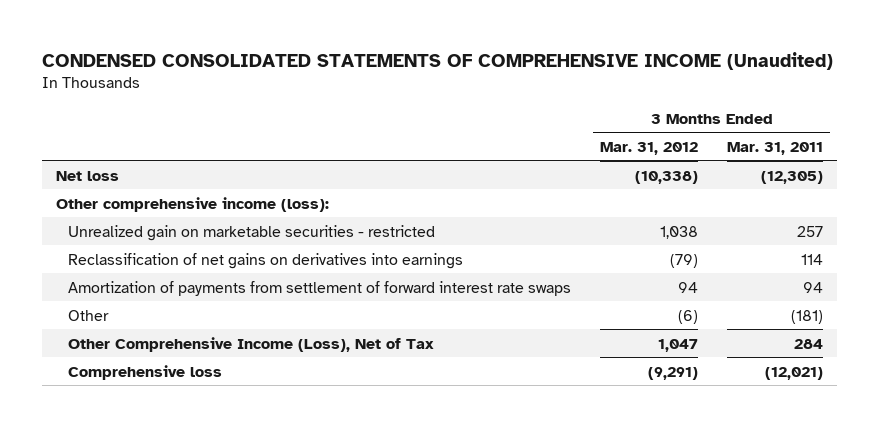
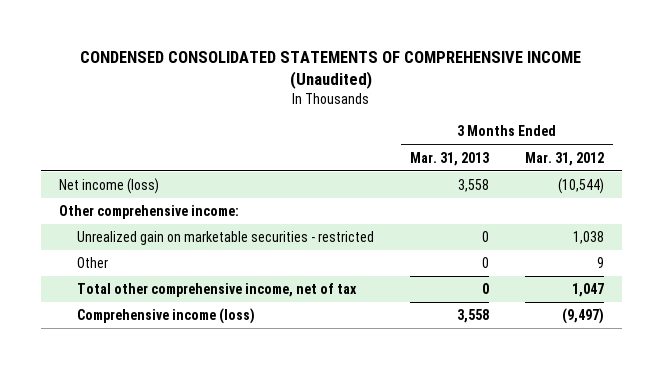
[727,141,824,155] Mar. 31, 2011 -> none
none -> [410,151,490,166] Mar. 31, 2013
[56,170,120,181] Net loss -> [58,178,159,195] Net income (loss)
[635,170,699,184] (10,338) -> [557,178,604,195] (10,544)
[56,196,330,212] Other comprehensive income (loss): -> [58,205,239,220] Other comprehensive income:
[68,252,464,269] Reclassification of net gains on derivatives into earnings -> none
[68,280,572,296] Amortization of payments from settlement of forward interest rate swaps -> none
[678,309,699,324] (6) -> [596,257,604,269] 9
[68,336,435,352] Other Comprehensive Income (Loss), Net of Tax -> [77,283,358,298] Total other comprehensive income, net of tax
[68,364,223,380] Comprehensive loss -> [77,308,256,325] Comprehensive income (loss)
[648,366,699,380] (9,291) -> [561,308,604,325] (9,497)

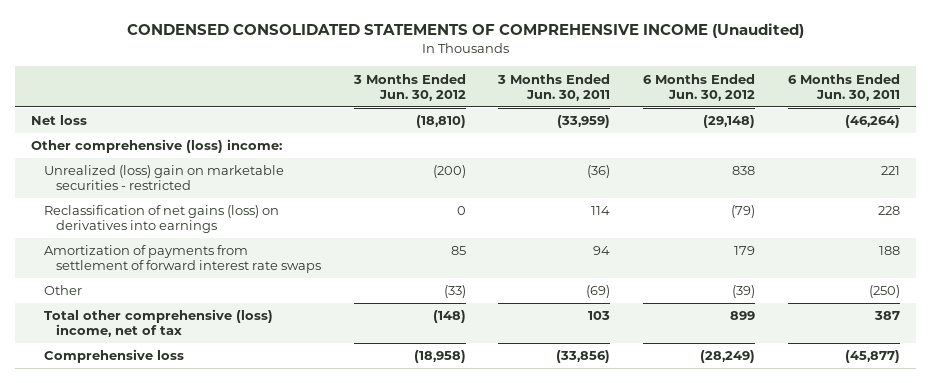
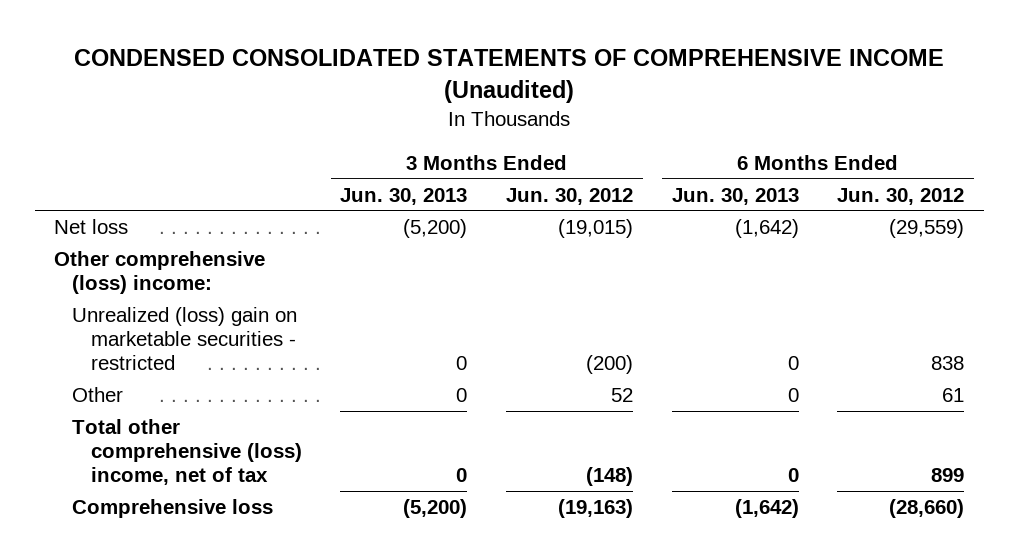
[497,73,611,101] 3 Months Ended Jun. 30, 2011 -> none
[787,73,900,101] 6 Months Ended Jun. 30, 2011 -> none
none -> [340,187,468,205] Jun. 30, 2013
none -> [671,187,799,205] Jun. 30, 2013
[415,115,466,129] (18,810) -> [558,218,634,238] (19,015)
[703,115,756,129] (29,148) -> [889,218,965,238] (29,559)
[43,205,279,234] Reclassification of net gains (loss) on derivatives into earnings -> none
[43,245,321,274] Amortization of payments from settlement of forward interest rate swaps -> none
[443,285,466,299] (33) -> [611,387,634,402] 52
[732,285,756,299] (39) -> [942,387,965,402] 61
[413,350,466,364] (18,958) -> [558,498,634,518] (19,163)
[700,350,756,364] (28,249) -> [889,498,965,518] (28,660)

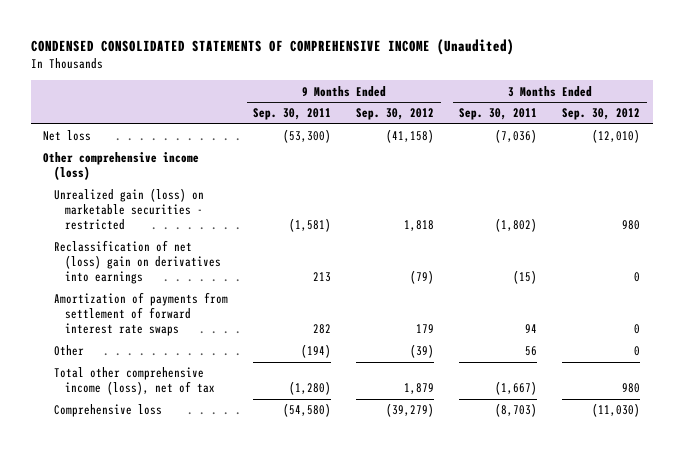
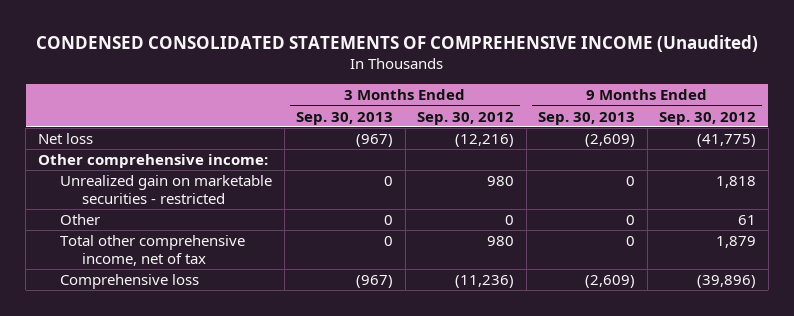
[253,108,332,121] Sep. 30, 2011 -> none
[459,108,538,121] Sep. 30, 2011 -> none
none -> [296,111,394,125] Sep. 30, 2013
none -> [538,111,636,125] Sep. 30, 2013
[54,240,222,285] Reclassification of net (loss) gain on derivatives into earnings -> none
[54,292,229,337] Amortization of payments from settlement of forward interest rate swaps -> none
[386,129,435,144] (41,158) -> [697,134,757,148] (41,775)
[592,129,641,144] (12,010) -> [455,134,515,148] (12,216)
[43,152,200,181] Other comprehensive income (loss) -> [37,154,268,169] Other comprehensive income:
[54,188,205,231] Unrealized gain (loss) on marketable securities - restricted -> [60,175,273,204] Unrealized gain on marketable securities - restricted
[410,344,435,359] (39) -> [738,215,757,226] 61
[54,367,216,396] Total other comprehensive income (loss), net of tax -> [60,235,246,266] Total other comprehensive income, net of tax
[386,403,435,418] (39,279) -> [697,275,757,289] (39,896)
[592,403,641,418] (11,030) -> [455,275,515,289] (11,236)

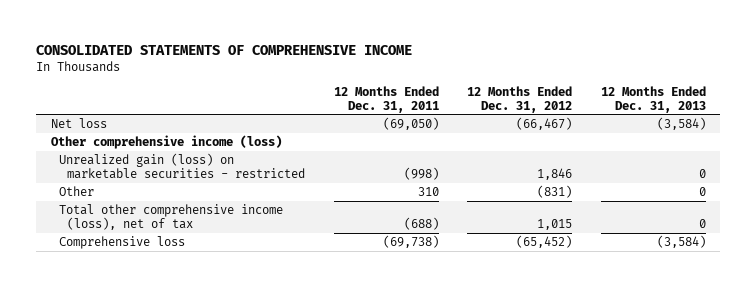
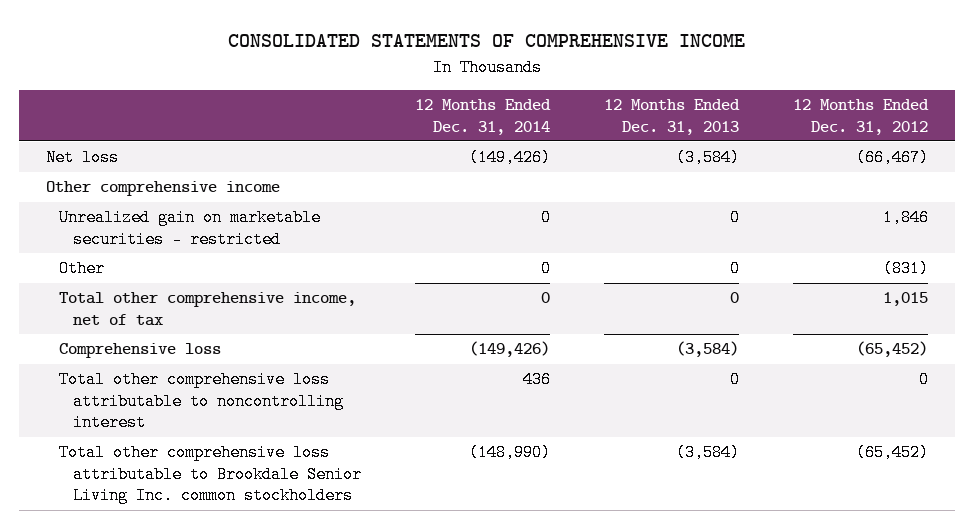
[333,85,439,113] 12 Months Ended Dec. 31, 2011 -> none
none -> [414,99,551,135] 12 Months Ended Dec. 31, 2014
[50,134,282,149] Other comprehensive income (loss) -> [45,181,280,197] Other comprehensive income
[58,152,306,180] Unrealized gain (loss) on marketable securities - restricted -> [59,209,322,248] Unrealized gain on marketable securities - restricted
[58,203,283,231] Total other comprehensive income (loss), net of tax -> [59,292,357,326] Total other comprehensive income, net of tax
none -> [59,371,344,432] Total other comprehensive loss attributable to noncontrolling interest
none -> [59,444,362,505] Total other comprehensive loss attributable to Brookdale Senior Living Inc. common stockholders

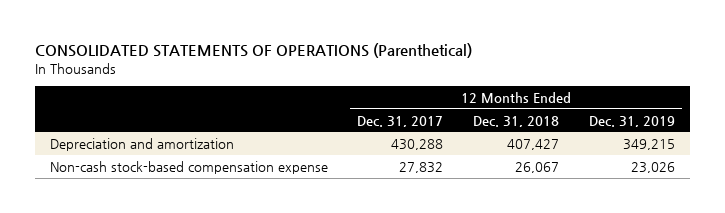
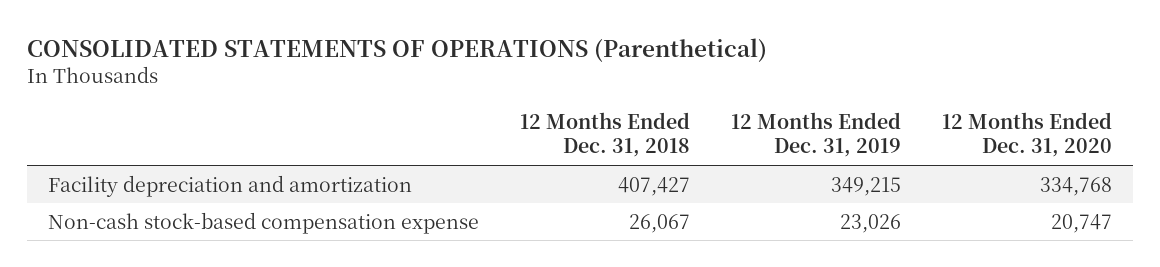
[357,115,444,127] Dec. 31, 2017 -> none
none -> [942,111,1113,158] 12 Months Ended Dec. 31, 2020
[49,137,234,151] Depreciation and amortization -> [47,174,412,197] Facility depreciation and amortization

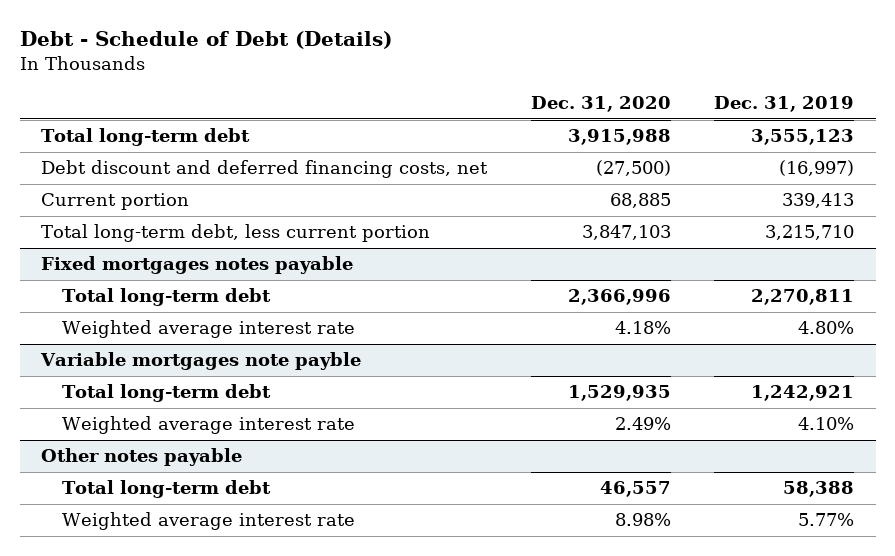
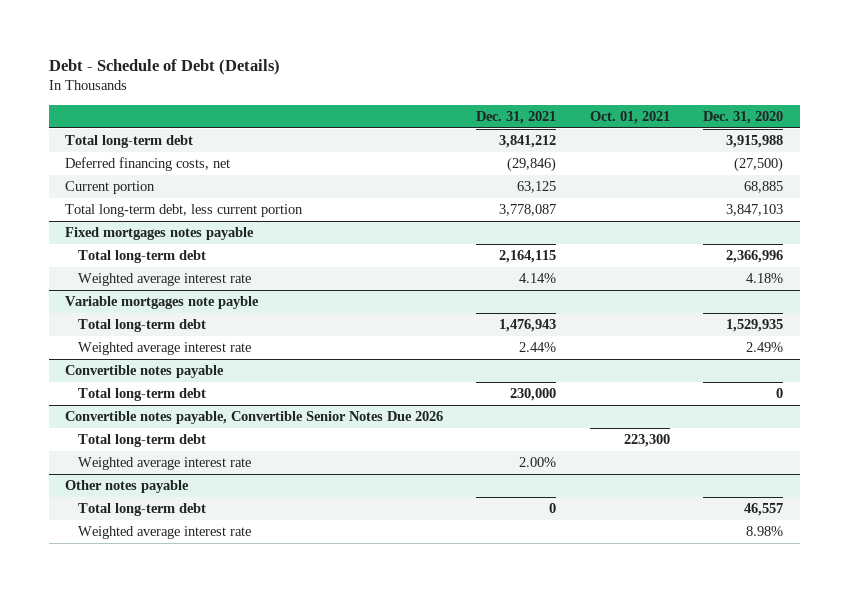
[713,96,854,113] Dec. 31, 2019 -> none
none -> [476,110,557,124] Dec. 31, 2021
none -> [589,110,670,124] Oct. 01, 2021
[41,160,489,179] Debt discount and deferred financing costs, net -> [65,157,231,172] Deferred financing costs, net
none -> [65,365,225,379] Convertible notes payable
none -> [78,388,207,402] Total long-term debt
none -> [65,411,444,425] Convertible notes payable, Convertible Senior Notes Due 2026
none -> [78,434,207,448] Total long-term debt
none -> [78,457,252,471] Weighted average interest rate

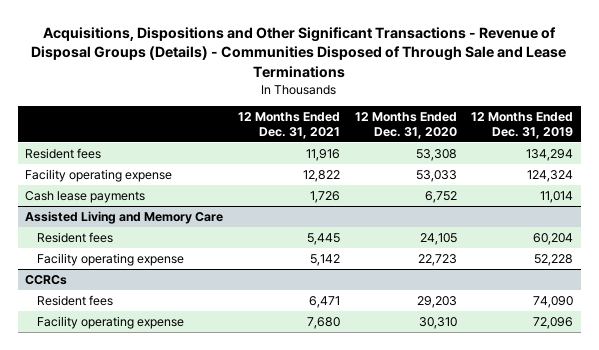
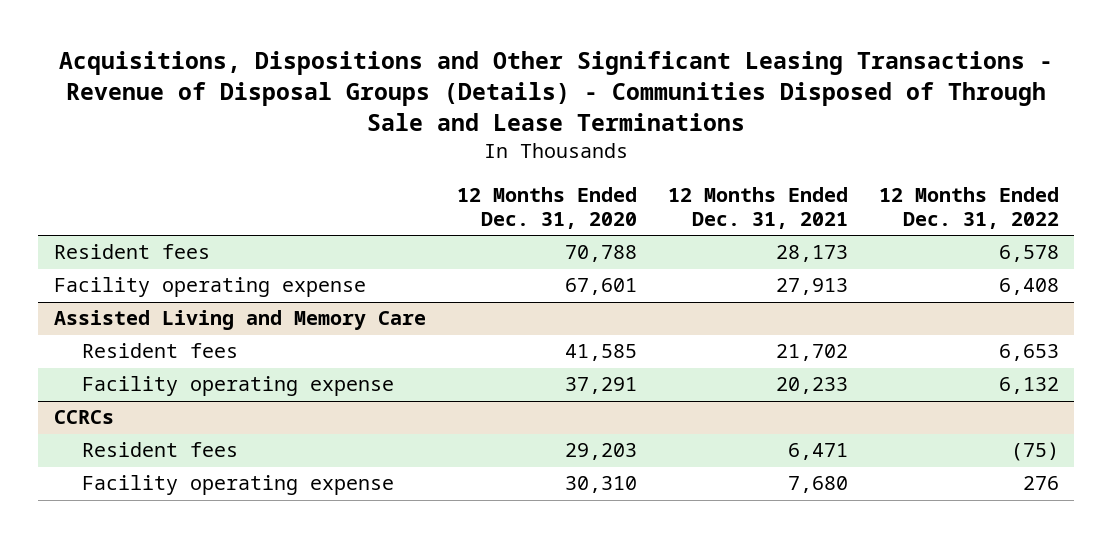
[31,26,567,78] Acquisitions, Dispositions and Other Significant Transactions - Revenue of Disposal Groups (Details) - Communities Disposed of Through Sale and Lease Terminations -> [59,51,1054,132] Acquisitions, Dispositions and Other Significant Leasing Transactions - Revenue of Disposal Groups (Details) - Communities Disposed of Through Sale and Lease Terminations
[471,112,574,140] 12 Months Ended Dec. 31, 2019 -> none
none -> [878,186,1059,230] 12 Months Ended Dec. 31, 2022
[25,190,146,203] Cash lease payments -> none
[305,148,340,161] 11,916 -> [775,245,848,263] 28,173
[415,148,457,161] 53,308 -> [564,245,637,263] 70,788
[302,169,340,182] 12,822 -> [775,278,848,296] 27,913
[415,169,457,182] 53,033 -> [564,278,637,296] 67,601
[306,232,340,245] 5,445 -> [775,344,848,362] 21,702
[419,232,457,245] 24,105 -> [564,344,637,362] 41,585
[309,253,340,266] 5,142 -> [775,377,848,395] 20,233
[417,253,457,266] 22,723 -> [564,377,637,395] 37,291

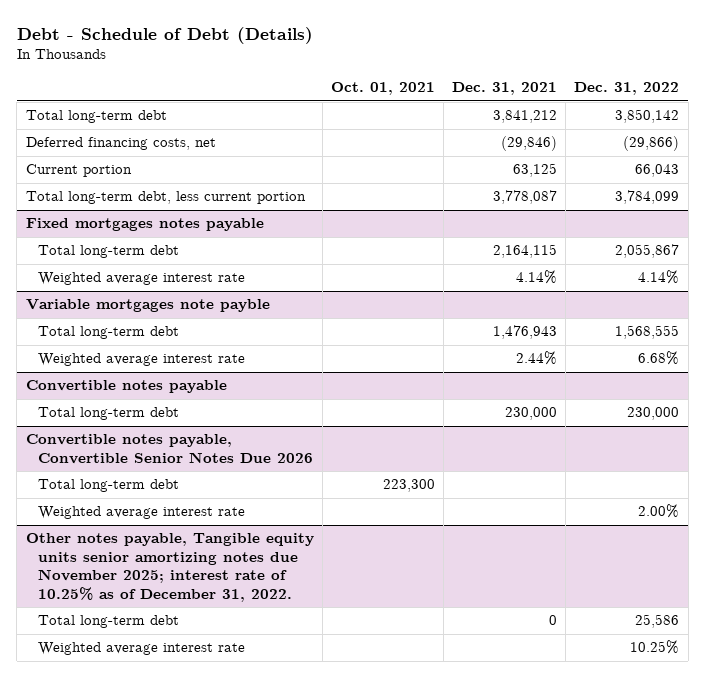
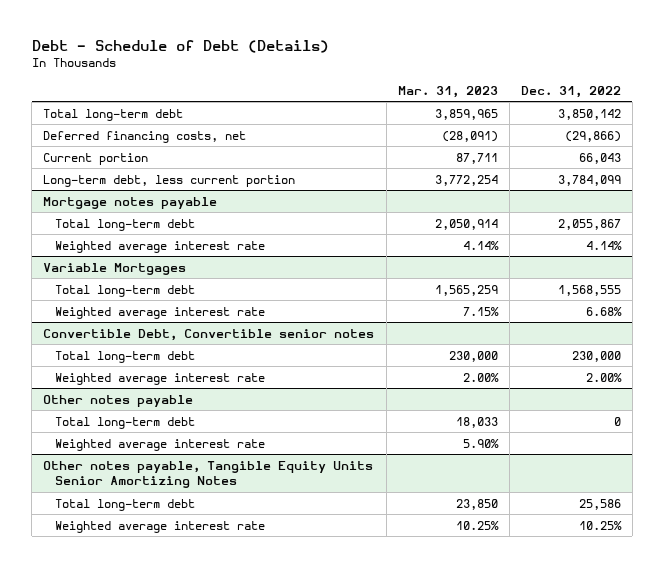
[330,82,435,96] Oct. 01, 2021 -> none
[452,82,558,96] Dec. 31, 2021 -> none
none -> [397,85,498,98] Mar. 31, 2023
[25,191,306,205] Total long-term debt, less current portion -> [43,174,296,187] Long-term debt, less current portion
[25,218,264,232] Fixed mortgages notes payable -> [43,196,218,209] Mortgage notes payable
[25,299,270,313] Variable mortgages note payble -> [43,262,187,275] Variable Mortgages
[25,380,227,394] Convertible notes payable -> none
none -> [43,328,375,341] Convertible Debt, Convertible senior notes
[25,434,313,464] Convertible notes payable, Convertible Senior Notes Due 2026 -> none
[37,479,179,493] Total long-term debt -> none
[25,533,314,602] Other notes payable, Tangible equity units senior amortizing notes due November 2025; interest rate of 10.25% as of December 31, 2022. -> none
none -> [43,394,194,407] Other notes payable
none -> [55,416,196,429] Total long-term debt
none -> [55,438,266,451] Weighted average interest rate
none -> [43,460,374,489] Other notes payable, Tangible Equity Units Senior Amortizing Notes

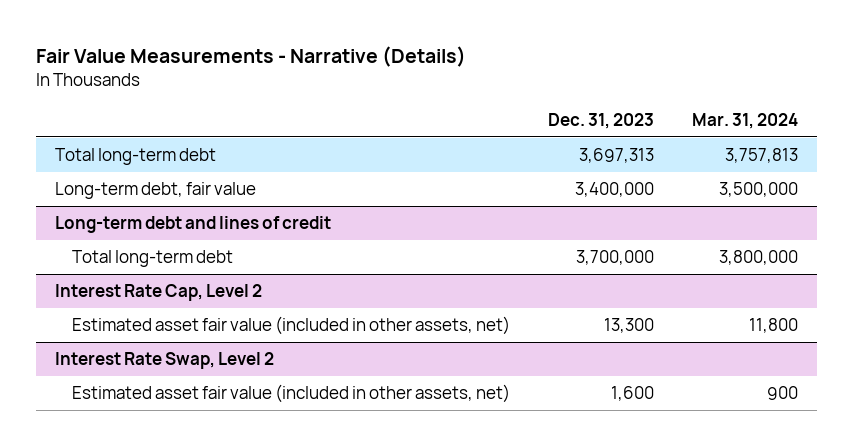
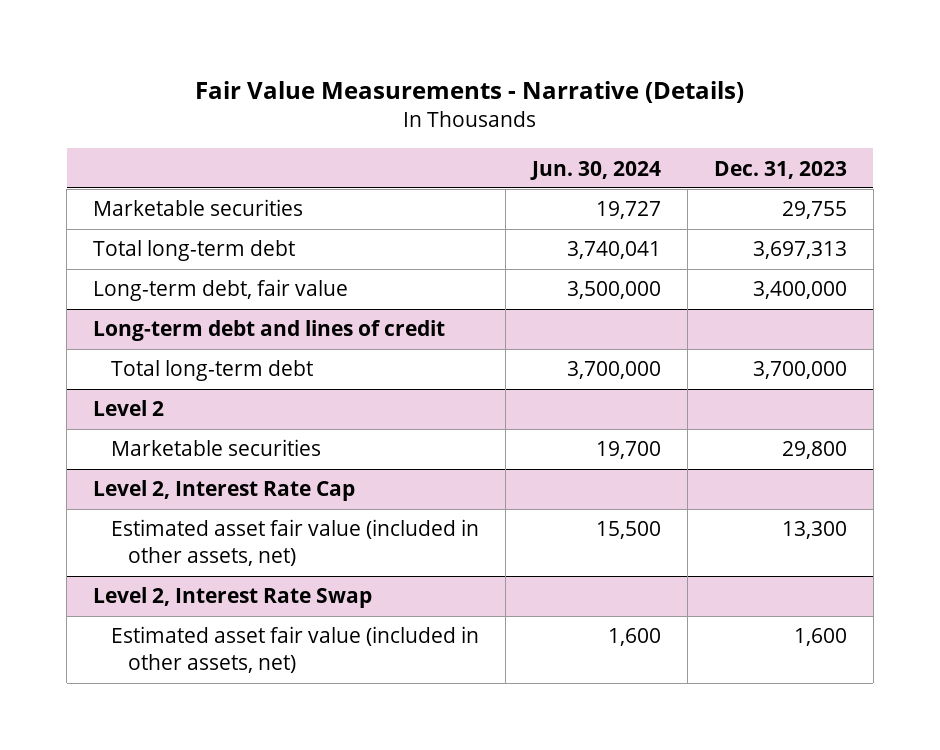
[691,112,798,129] Mar. 31, 2024 -> none
none -> [529,160,661,180] Jun. 30, 2024
none -> [93,199,304,217] Marketable securities
none -> [93,400,165,417] Level 2
none -> [110,439,321,457] Marketable securities
[54,284,262,302] Interest Rate Cap, Level 2 -> [93,480,356,502] Level 2, Interest Rate Cap
[54,352,274,370] Interest Rate Swap, Level 2 -> [93,587,373,609] Level 2, Interest Rate Swap

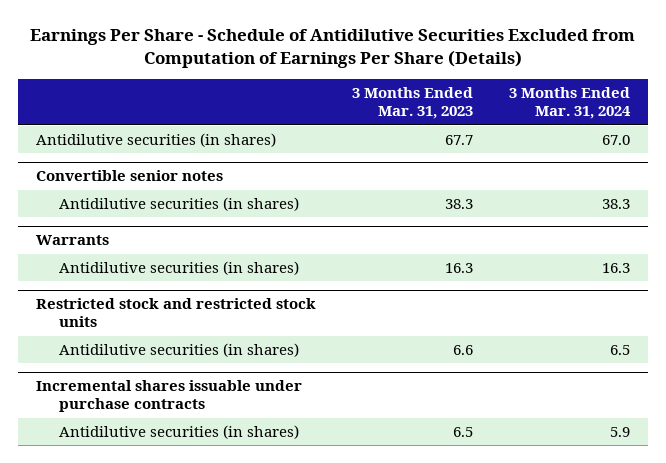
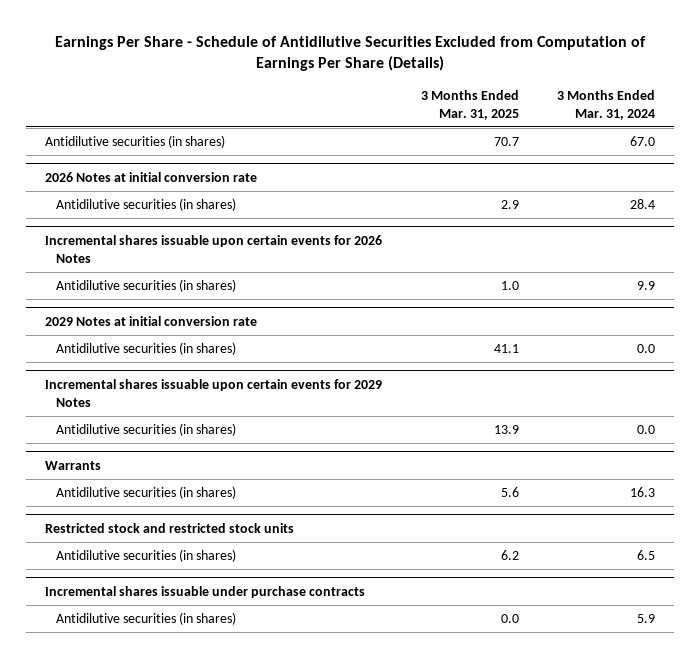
[352,87,474,120] 3 Months Ended Mar. 31, 2023 -> none
none -> [420,90,519,120] 3 Months Ended Mar. 31, 2025
[36,170,224,182] Convertible senior notes -> [45,171,258,182] 2026 Notes at initial conversion rate
[602,199,631,210] 38.3 -> [630,199,656,210] 28.4
none -> [45,234,383,263] Incremental shares issuable upon certain events for 2026 Notes
none -> [55,279,236,293] Antidilutive securities (in shares)
none -> [45,315,258,326] 2029 Notes at initial conversion rate
none -> [55,342,236,356] Antidilutive securities (in shares)
none -> [45,378,383,407] Incremental shares issuable upon certain events for 2029 Notes
none -> [55,423,236,437] Antidilutive securities (in shares)

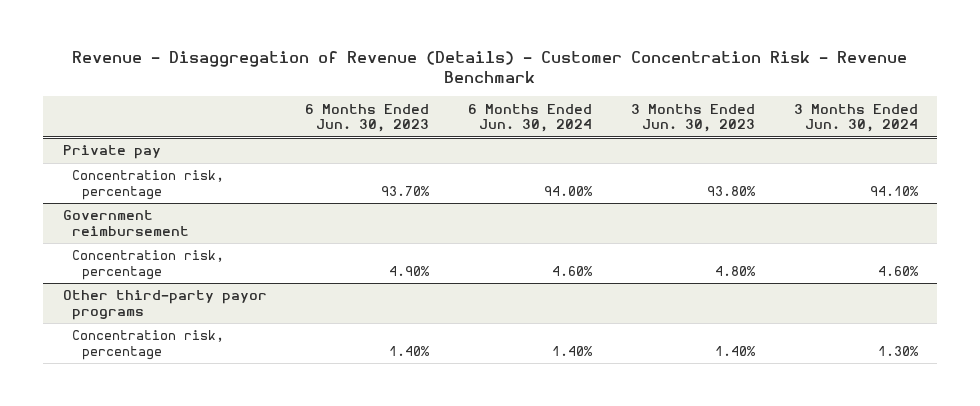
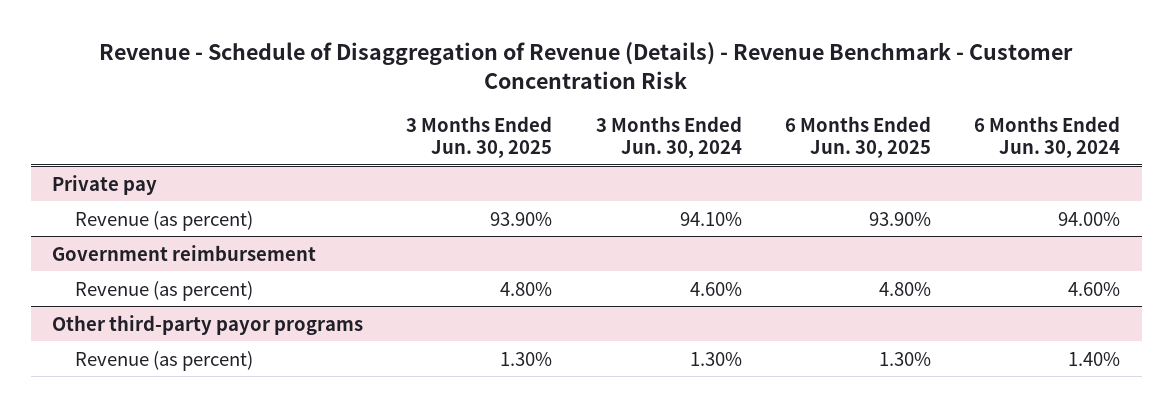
[72,51,908,84] Revenue - Disaggregation of Revenue (Details) - Customer Concentration Risk - Revenue Benchmark -> [99,41,1074,89] Revenue - Schedule of Disaggregation of Revenue (Details) - Revenue Benchmark - Customer Concentration Risk
[305,103,430,133] 6 Months Ended Jun. 30, 2023 -> none
[630,103,755,133] 3 Months Ended Jun. 30, 2023 -> none
none -> [406,116,553,158] 3 Months Ended Jun. 30, 2025
none -> [784,116,931,158] 6 Months Ended Jun. 30, 2025
[72,170,225,200] Concentration risk, percentage -> [74,210,253,231] Revenue (as percent)
[72,250,225,280] Concentration risk, percentage -> [74,280,253,301] Revenue (as percent)
[72,330,225,360] Concentration risk, percentage -> [74,350,253,371] Revenue (as percent)

